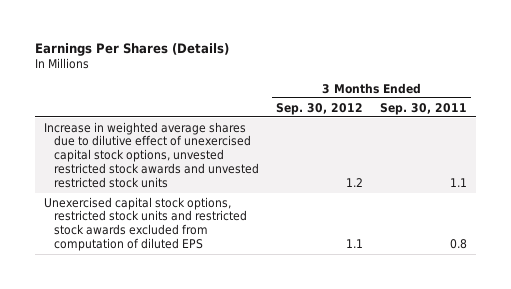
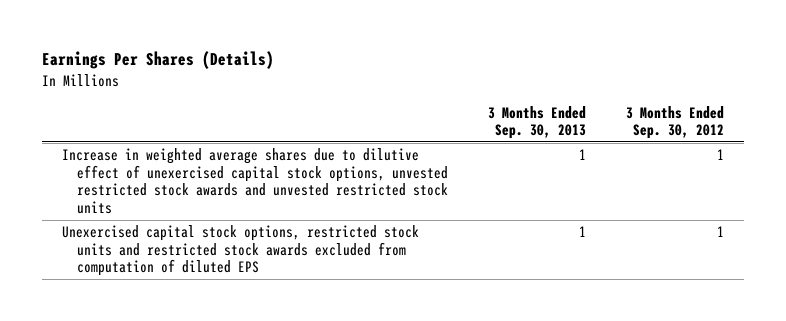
[380,102,468,115] Sep. 30, 2011 -> none
none -> [488,105,587,140] 3 Months Ended Sep. 30, 2013
[346,178,364,188] 1.2 -> [717,149,725,161] 1
[346,239,364,249] 1.1 -> [717,226,725,238] 1

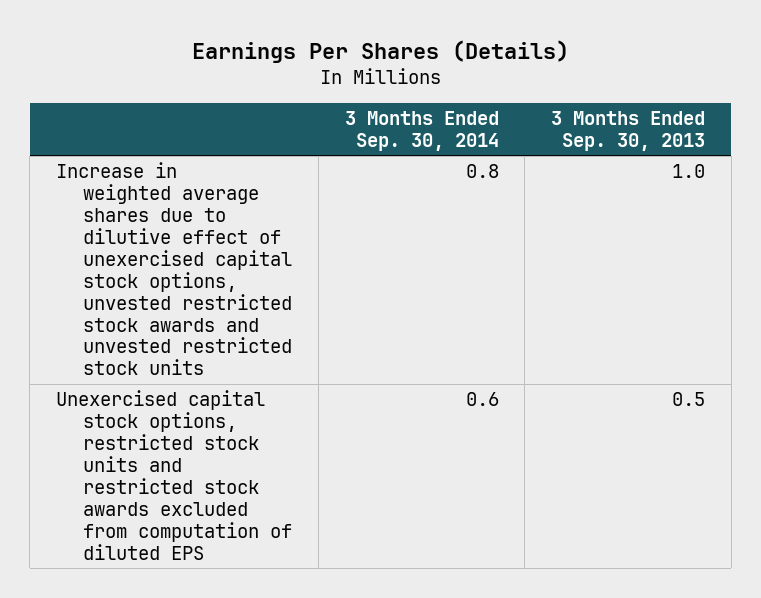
[626,105,725,140] 3 Months Ended Sep. 30, 2012 -> none
none -> [344,110,499,151] 3 Months Ended Sep. 30, 2014
[579,149,587,161] 1 -> [672,164,706,179] 1.0
[579,226,587,238] 1 -> [672,392,706,407] 0.5

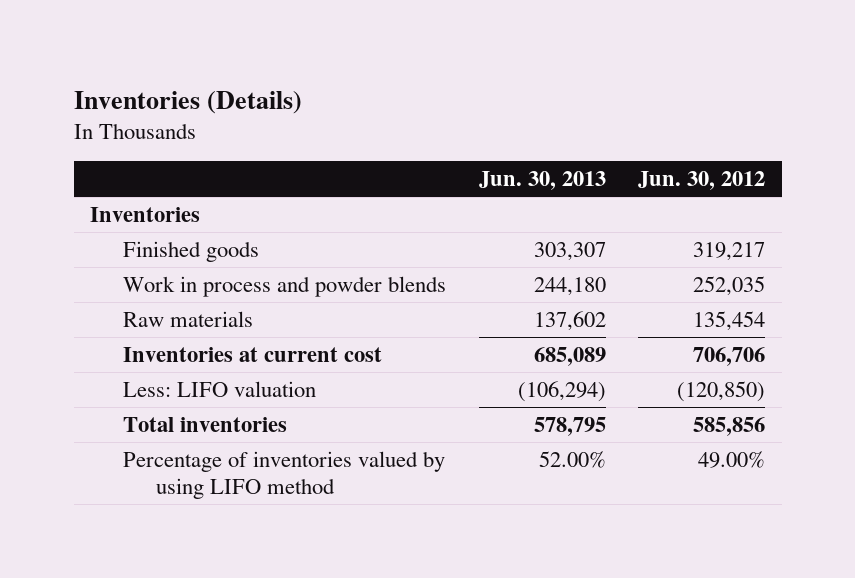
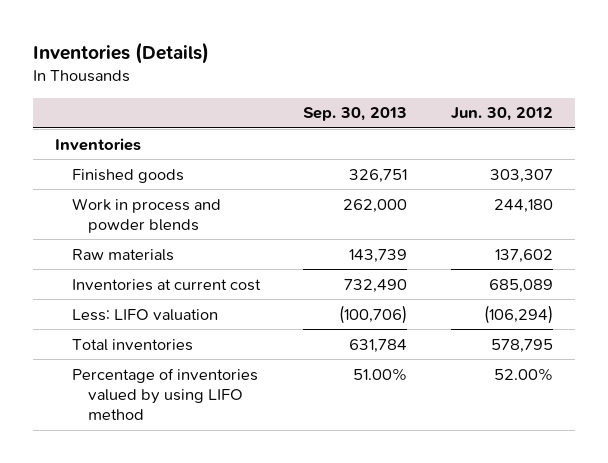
[478,171,606,191] Jun. 30, 2013 -> none
none -> [303,107,408,122] Sep. 30, 2013
[693,241,766,261] 319,217 -> [490,168,554,183] 303,307
[693,275,766,296] 252,035 -> [494,198,554,213] 244,180
[693,310,766,331] 135,454 -> [495,248,554,263] 137,602
[693,346,766,366] 706,706 -> [489,278,554,293] 685,089
[677,380,766,402] (120,850) -> [484,304,554,324] (106,294)
[693,416,766,436] 585,856 -> [491,338,554,353] 578,795
[698,450,766,468] 49.00% -> [494,367,554,381] 52.00%

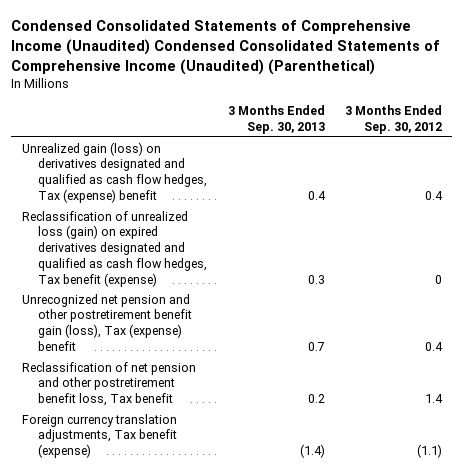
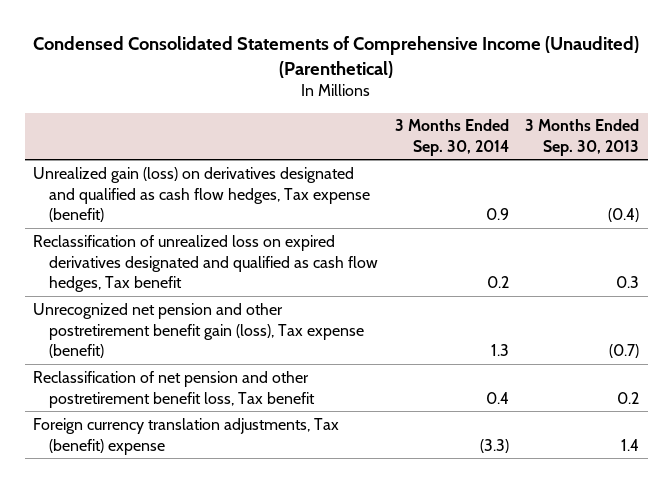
[11,20,441,75] Condensed Consolidated Statements of Comprehensive Income (Unaudited) Condensed Consolidated Statements of Comprehensive Income (Unaudited) (Parenthetical) -> [33,35,640,78] Condensed Consolidated Statements of Comprehensive Income (Unaudited) (Parenthetical)
[345,105,443,134] 3 Months Ended Sep. 30, 2012 -> none
none -> [394,119,509,157] 3 Months Ended Sep. 30, 2014
[21,141,207,203] Unrealized gain (loss) on derivatives designated and qualified as cash flow hedges, Tax (expense) benefit -> [32,166,371,223] Unrealized gain (loss) on derivatives designated and qualified as cash flow hedges, Tax expense (benefit)
[307,190,326,200] 0.4 -> [608,208,640,223] (0.4)
[21,210,207,287] Reclassification of unrealized loss (gain) on expired derivatives designated and qualified as cash flow hedges, Tax benefit (expense) -> [32,234,379,293] Reclassification of unrealized loss on expired derivatives designated and qualified as cash flow hedges, Tax benefit
[21,293,192,351] Unrecognized net pension and other postretirement benefit gain (loss), Tax (expense) benefit -> [32,302,365,359] Unrecognized net pension and other postretirement benefit gain (loss), Tax expense (benefit)
[307,341,325,351] 0.7 -> [609,344,640,359] (0.7)
[21,413,177,459] Foreign currency translation adjustments, Tax benefit (expense) -> [32,417,339,455] Foreign currency translation adjustments, Tax (benefit) expense
[299,444,325,459] (1.4) -> [621,438,640,451] 1.4

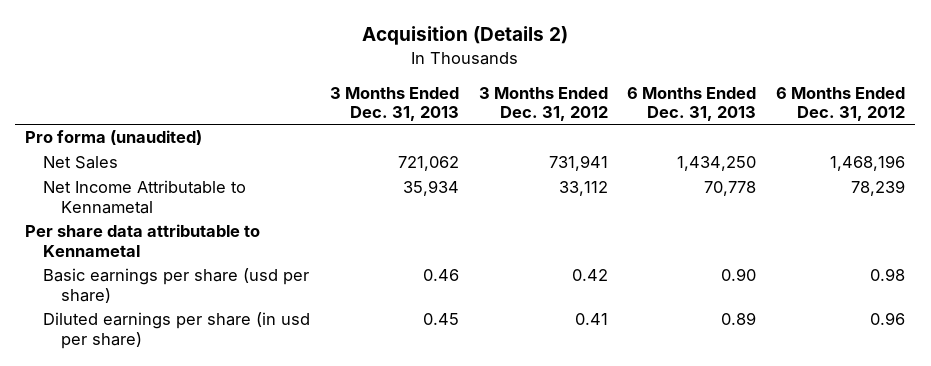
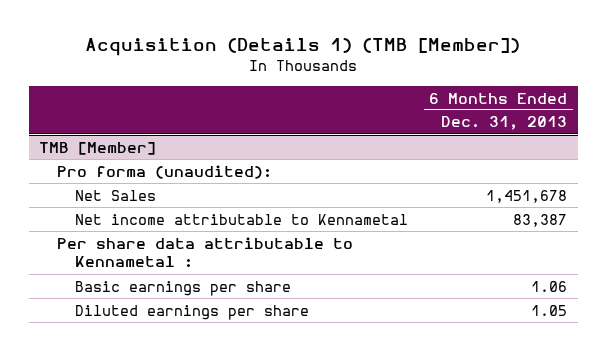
[362,26,569,46] Acquisition (Details 2) -> [85,38,521,57] Acquisition (Details 1) (TMB [Member])
[329,86,459,122] 3 Months Ended Dec. 31, 2013 -> none
[478,86,608,122] 3 Months Ended Dec. 31, 2012 -> none
[776,86,906,122] 6 Months Ended Dec. 31, 2012 -> none
none -> [39,141,157,155] TMB [Member]
[25,130,203,146] Pro forma (unaudited) -> [57,164,273,179] Pro forma (unaudited):
[677,156,757,172] 1,434,250 -> [486,189,568,203] 1,451,678
[42,180,246,214] Net Income Attributable to Kennametal -> [74,213,408,225] Net income attributable to Kennametal
[704,181,757,197] 70,778 -> [513,213,568,227] 83,387
[25,224,261,257] Per share data attributable to Kennametal -> [57,236,354,269] Per share data attributable to Kennametal :
[42,268,309,303] Basic earnings per share (usd per share) -> [74,280,291,296] Basic earnings per share
[721,268,757,282] 0.90 -> [531,280,568,292] 1.06
[42,312,310,349] Diluted earnings per share (in usd per share) -> [74,304,309,320] Diluted earnings per share
[721,312,757,326] 0.89 -> [531,304,568,316] 1.05

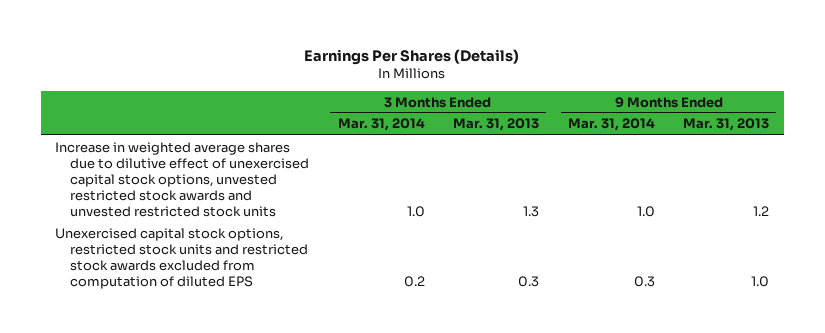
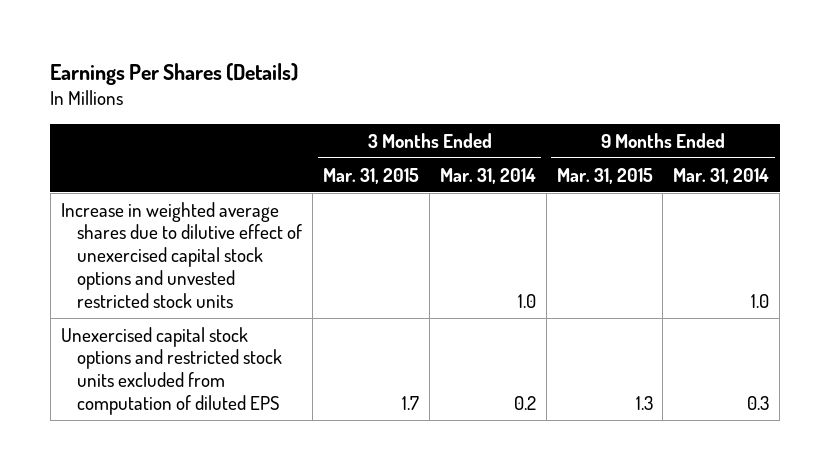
[453,118,540,132] Mar. 31, 2013 -> none
[683,118,770,132] Mar. 31, 2013 -> none
none -> [323,167,420,184] Mar. 31, 2015
none -> [556,167,653,184] Mar. 31, 2015
[55,141,310,217] Increase in weighted average shares due to dilutive effect of unexercised capital stock options, unvested restricted stock awards and unvested restricted stock units -> [60,201,303,308] Increase in weighted average shares due to dilutive effect of unexercised capital stock options and unvested restricted stock units
[55,227,309,289] Unexercised capital stock options, restricted stock units and restricted stock awards excluded from computation of diluted EPS -> [60,326,283,415] Unexercised capital stock options and restricted stock units excluded from computation of diluted EPS

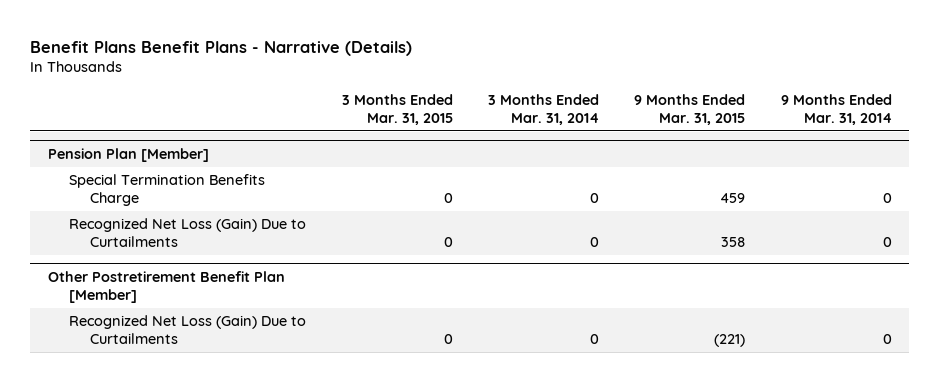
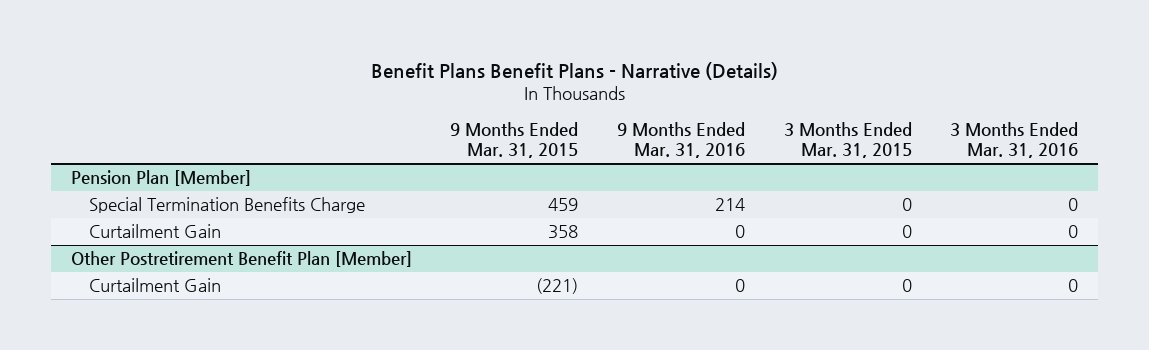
[487,93,599,125] 3 Months Ended Mar. 31, 2014 -> none
[780,93,892,125] 9 Months Ended Mar. 31, 2014 -> none
none -> [617,121,746,159] 9 Months Ended Mar. 31, 2016
none -> [950,121,1079,159] 3 Months Ended Mar. 31, 2016
[69,218,307,248] Recognized Net Loss (Gain) Due to Curtailments -> [88,224,221,239] Curtailment Gain
[69,315,307,345] Recognized Net Loss (Gain) Due to Curtailments -> [88,278,221,293] Curtailment Gain

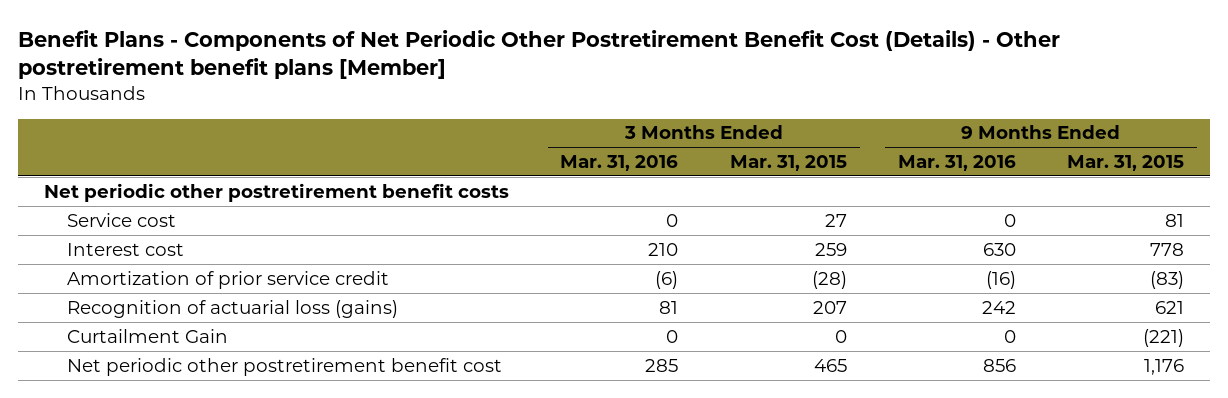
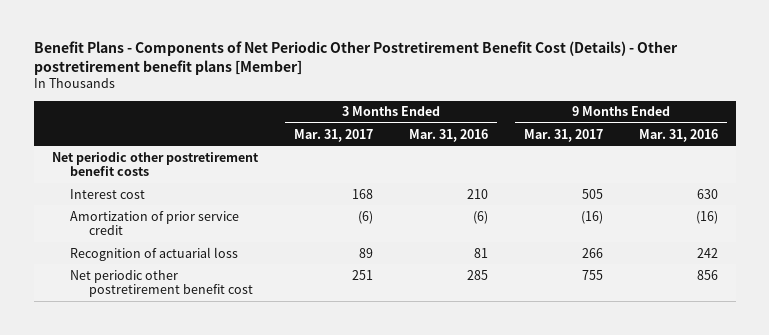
[729,155,847,172] Mar. 31, 2015 -> none
[1067,155,1185,172] Mar. 31, 2015 -> none
none -> [293,128,373,142] Mar. 31, 2017
none -> [523,128,603,142] Mar. 31, 2017
[67,212,177,227] Service cost -> none
[67,328,229,343] Curtailment Gain -> none
[67,299,399,318] Recognition of actuarial loss (gains) -> [70,246,239,261] Recognition of actuarial loss

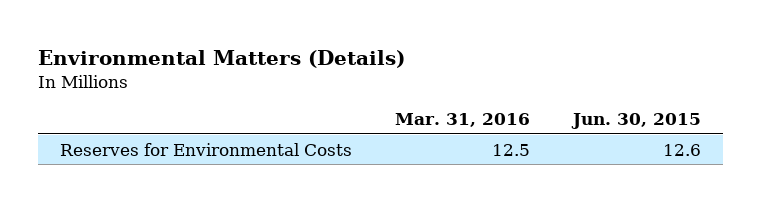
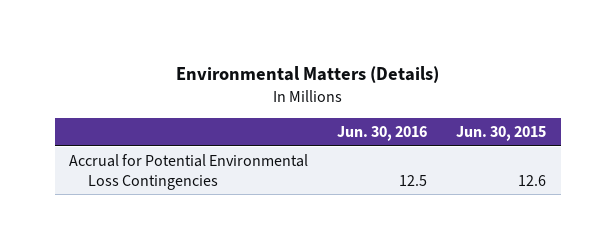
[395,113,531,128] Mar. 31, 2016 -> none
none -> [337,126,428,142] Jun. 30, 2016
[60,142,353,156] Reserves for Environmental Costs -> [69,154,309,190] Accrual for Potential Environmental Loss Contingencies

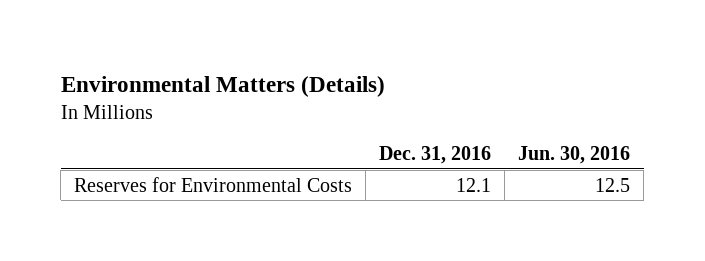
[456,126,547,142] Jun. 30, 2015 -> none
none -> [379,146,492,165] Dec. 31, 2016
[69,154,309,190] Accrual for Potential Environmental Loss Contingencies -> [74,176,353,192] Reserves for Environmental Costs

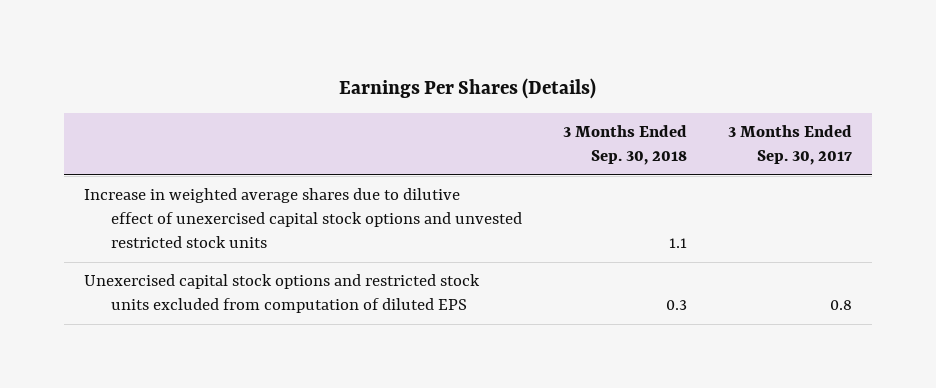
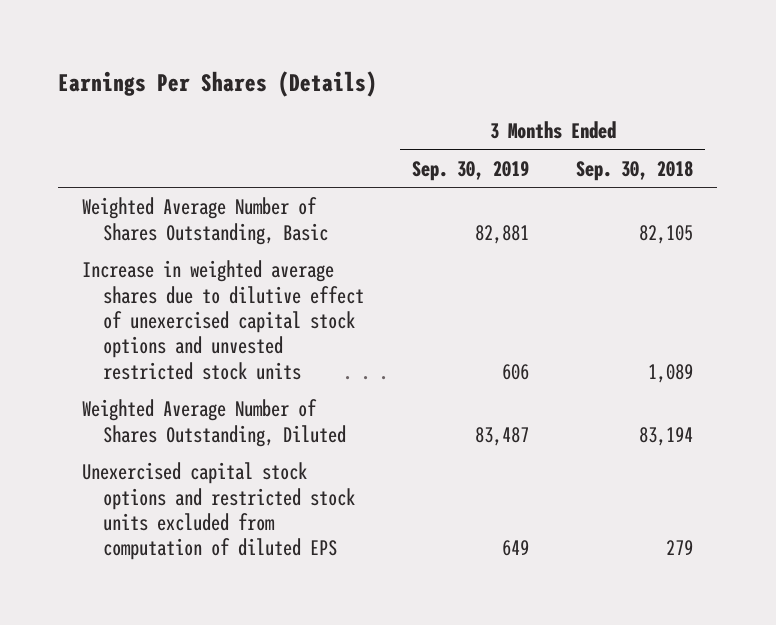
[727,125,852,166] 3 Months Ended Sep. 30, 2017 -> none
none -> [411,160,529,181] Sep. 30, 2019
none -> [82,197,329,245] Weighted Average Number of Shares Outstanding, Basic
[668,238,687,249] 1.1 -> [648,363,694,383] 1,089
none -> [82,399,347,447] Weighted Average Number of Shares Outstanding, Diluted
[665,300,687,311] 0.3 -> [666,540,694,556] 279

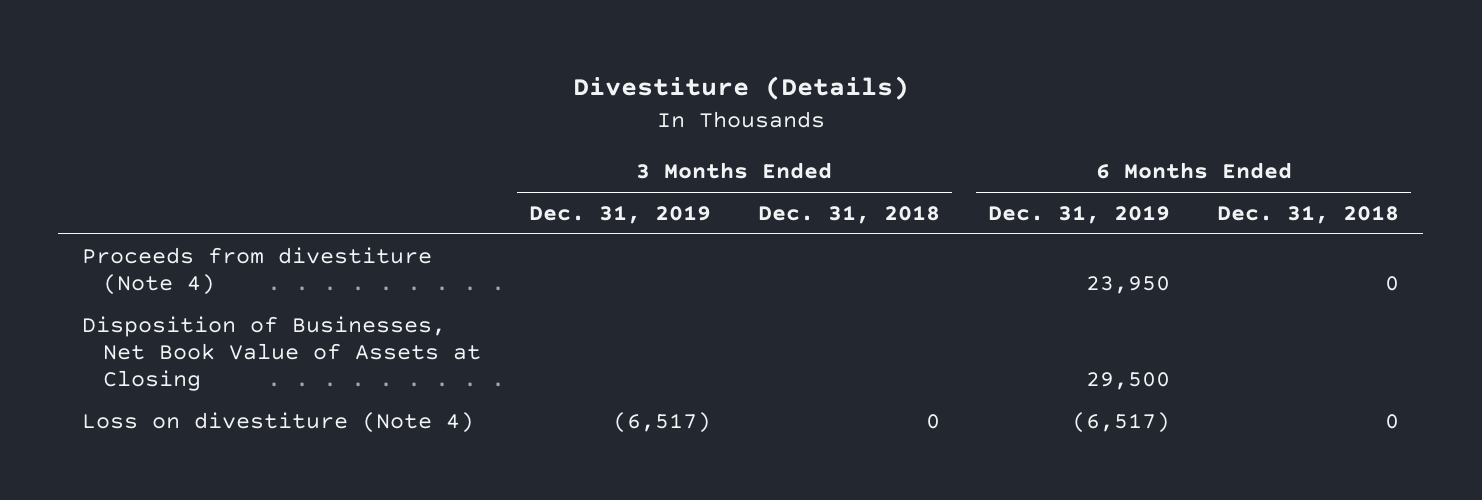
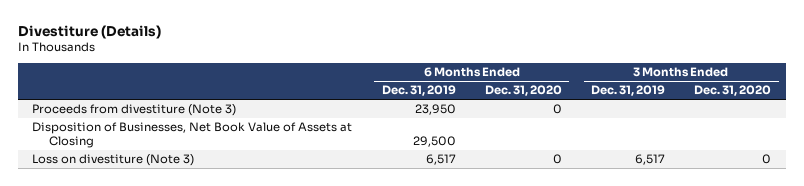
[758,204,941,224] Dec. 31, 2018 -> none
[1217,204,1400,224] Dec. 31, 2018 -> none
none -> [484,85,562,97] Dec. 31, 2020
none -> [694,85,772,97] Dec. 31, 2020
[82,246,433,296] Proceeds from divestiture (Note 4) -> [32,104,237,117] Proceeds from divestiture (Note 3)
[82,411,475,433] Loss on divestiture (Note 4) -> [32,154,195,167] Loss on divestiture (Note 3)
[612,411,711,433] (6,517) -> [635,154,666,166] 6,517
[1071,411,1170,433] (6,517) -> [425,154,456,166] 6,517

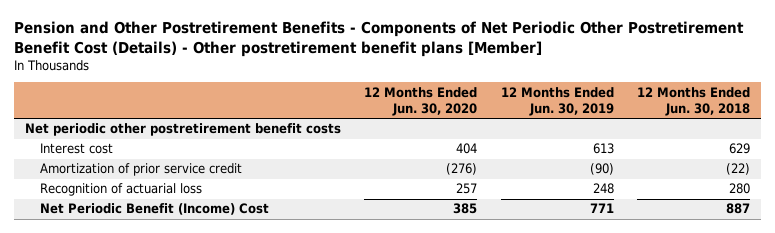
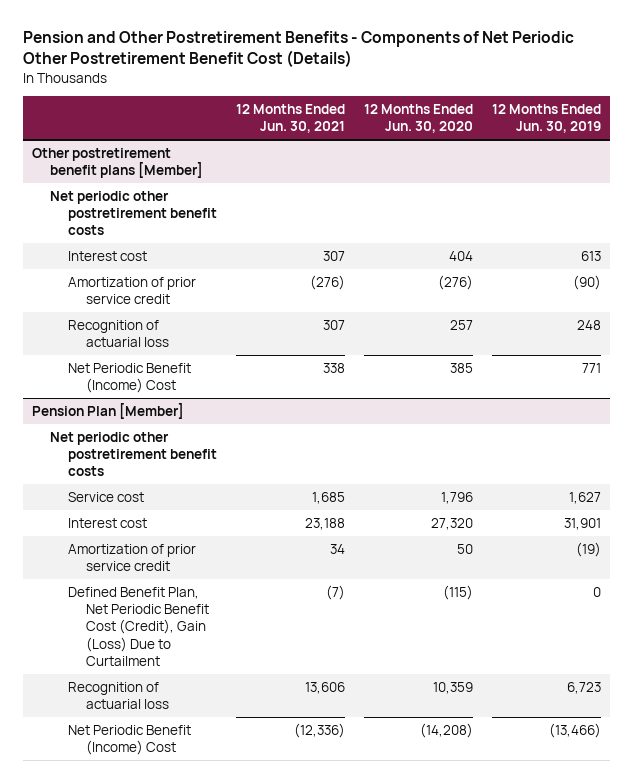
[13,21,744,57] Pension and Other Postretirement Benefits - Components of Net Periodic Other Postretirement Benefit Cost (Details) - Other postretirement benefit plans [Member] -> [22,31,574,68] Pension and Other Postretirement Benefits - Components of Net Periodic Other Postretirement Benefit Cost (Details)
[636,86,750,116] 12 Months Ended Jun. 30, 2018 -> none
none -> [235,104,345,134] 12 Months Ended Jun. 30, 2021
none -> [31,147,203,179] Other postretirement benefit plans [Member]
none -> [31,402,184,419] Pension Plan [Member]
none -> [49,431,218,477] Net periodic other postretirement benefit costs
none -> [68,491,145,502] Service cost
none -> [68,517,148,528] Interest cost
none -> [68,543,197,572] Amortization of prior service credit
none -> [68,586,210,666] Defined Benefit Plan, Net Periodic Benefit Cost (Credit), Gain (Loss) Due to Curtailment
none -> [68,681,170,710] Recognition of actuarial loss
none -> [68,724,192,756] Net Periodic Benefit (Income) Cost

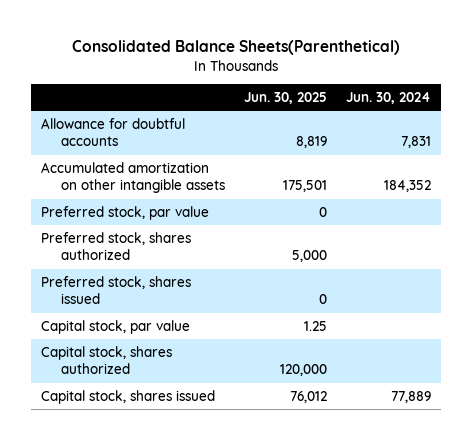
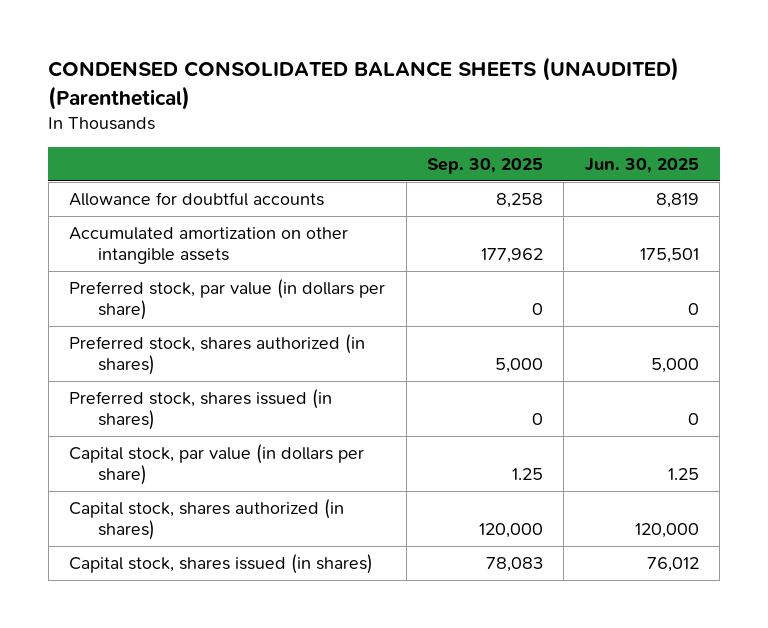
[72,40,401,56] Consolidated Balance Sheets(Parenthetical) -> [48,57,680,110] CONDENSED CONSOLIDATED BALANCE SHEETS (UNAUDITED) (Parenthetical)
[346,91,432,104] Jun. 30, 2024 -> none
none -> [426,158,543,175] Sep. 30, 2025
[40,205,209,220] Preferred stock, par value -> [69,278,386,321] Preferred stock, par value (in dollars per share)
[40,231,191,261] Preferred stock, shares authorized -> [69,333,366,376] Preferred stock, shares authorized (in shares)
[40,275,191,305] Preferred stock, shares issued -> [69,388,333,431] Preferred stock, shares issued (in shares)
[40,319,190,334] Capital stock, par value -> [69,443,365,486] Capital stock, par value (in dollars per share)
[40,345,172,375] Capital stock, shares authorized -> [69,498,345,541] Capital stock, shares authorized (in shares)
[40,389,215,404] Capital stock, shares issued -> [69,553,374,574] Capital stock, shares issued (in shares)

